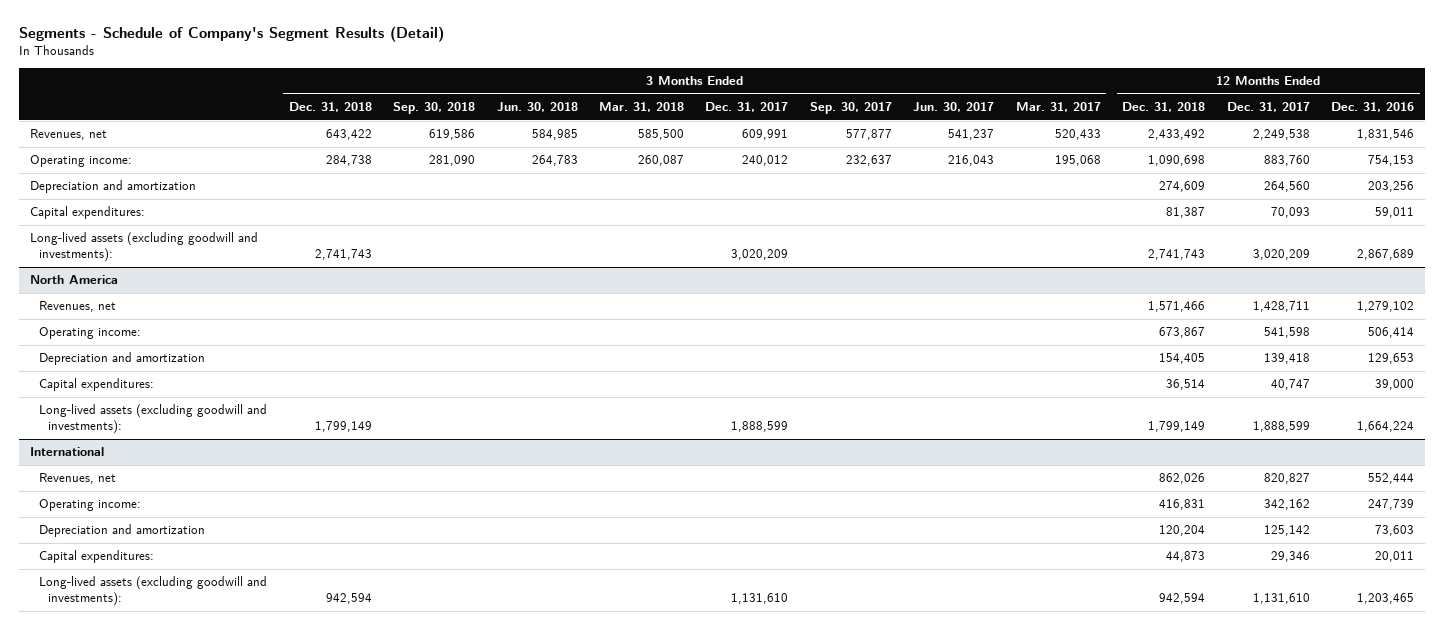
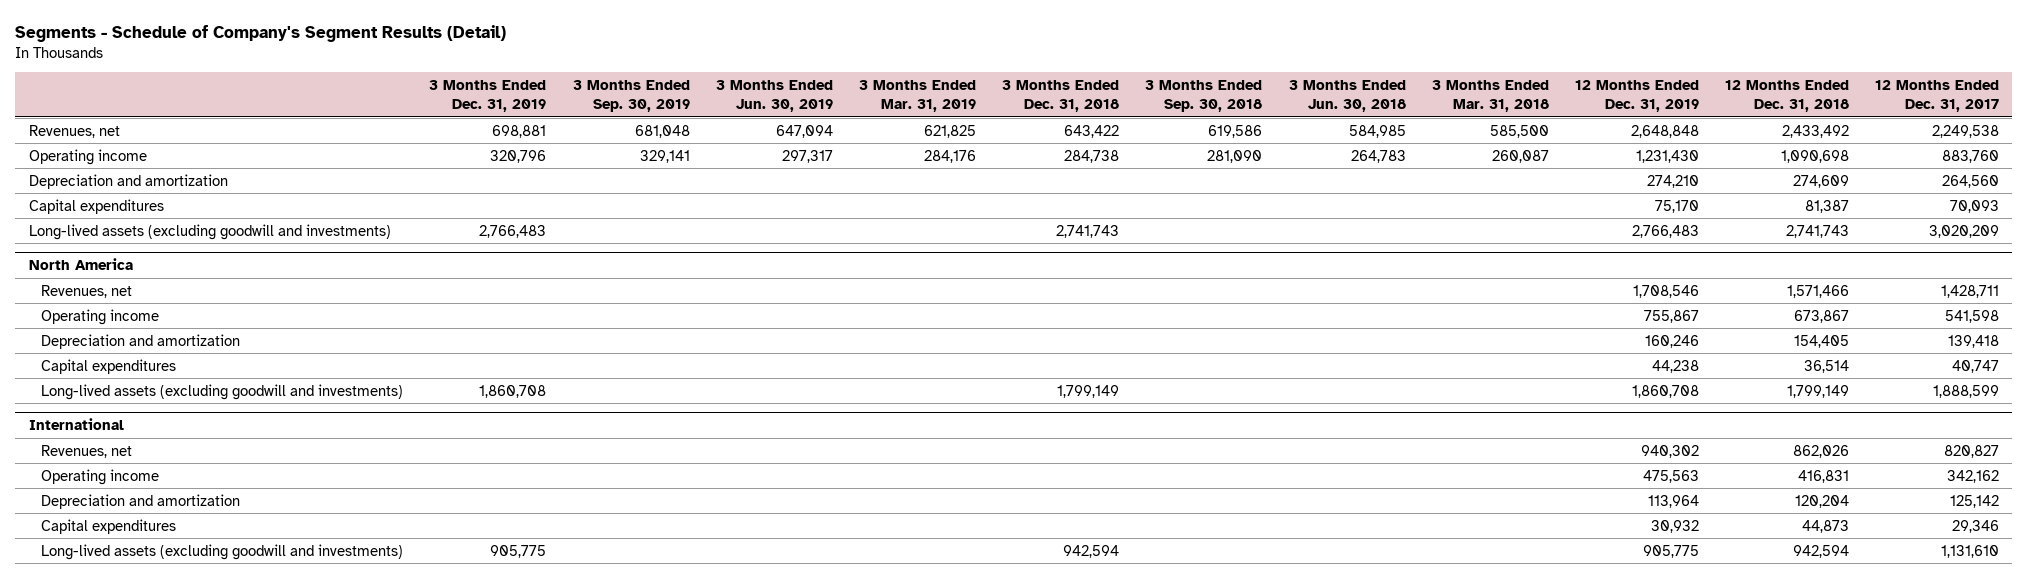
[705,102,789,113] Dec. 31, 2017 -> none
[809,102,892,115] Sep. 30, 2017 -> none
[913,102,995,113] Jun. 30, 2017 -> none
[1015,102,1101,113] Mar. 31, 2017 -> none
[1331,102,1415,113] Dec. 31, 2016 -> none
none -> [429,80,547,112] 3 Months Ended Dec. 31, 2019
none -> [572,80,690,112] 3 Months Ended Sep. 30, 2019
none -> [715,80,833,112] 3 Months Ended Jun. 30, 2019
none -> [858,80,976,112] 3 Months Ended Mar. 31, 2019
none -> [1574,80,1699,112] 12 Months Ended Dec. 31, 2019
[29,155,132,168] Operating income: -> [28,148,147,165] Operating income
[29,206,145,220] Capital expenditures: -> [28,198,164,214] Capital expenditures
[29,232,258,263] Long-lived assets (excluding goodwill and investments): -> [28,223,391,240] Long-lived assets (excluding goodwill and investments)
[39,327,142,340] Operating income: -> [41,308,160,325] Operating income
[39,378,155,392] Capital expenditures: -> [41,358,177,374] Capital expenditures
[39,404,268,435] Long-lived assets (excluding goodwill and investments): -> [41,383,404,400] Long-lived assets (excluding goodwill and investments)
[39,499,142,512] Operating income: -> [41,468,160,485] Operating income
[39,550,155,564] Capital expenditures: -> [41,518,177,534] Capital expenditures
[39,576,268,607] Long-lived assets (excluding goodwill and investments): -> [41,543,404,560] Long-lived assets (excluding goodwill and investments)

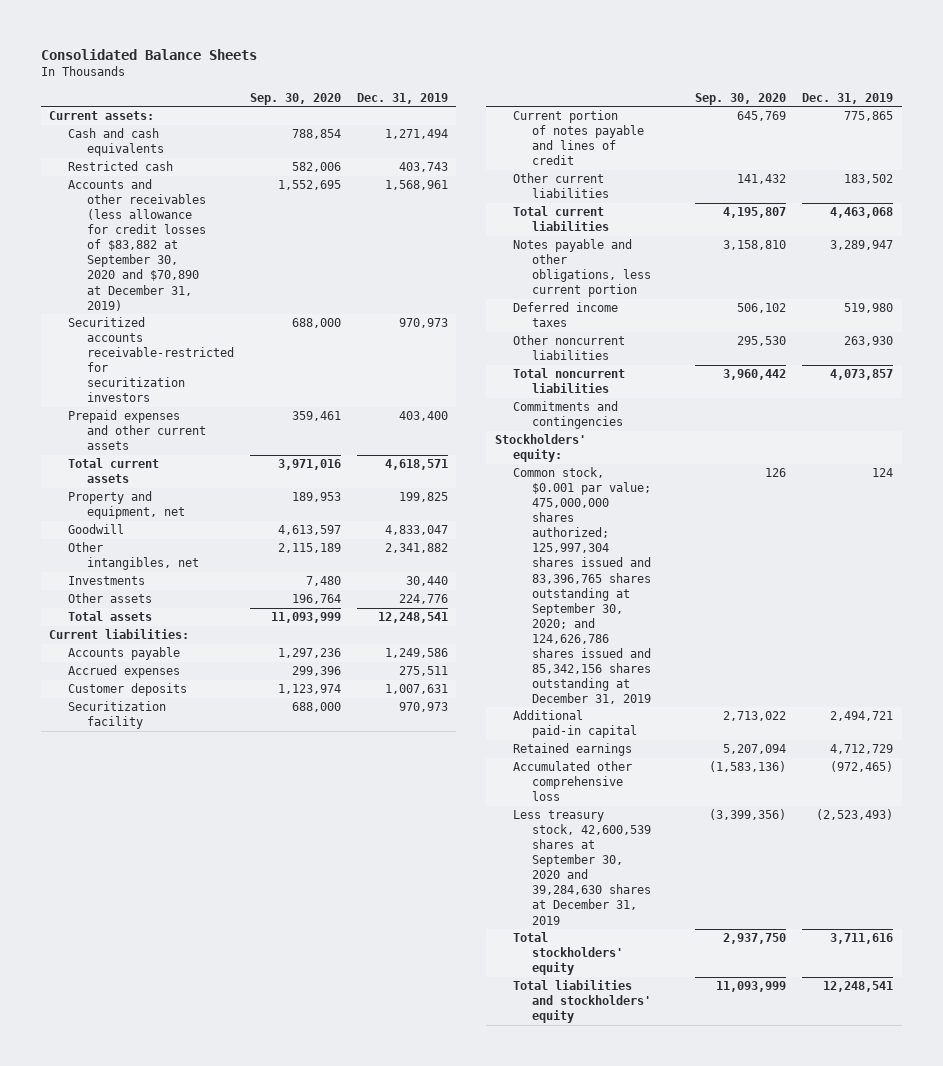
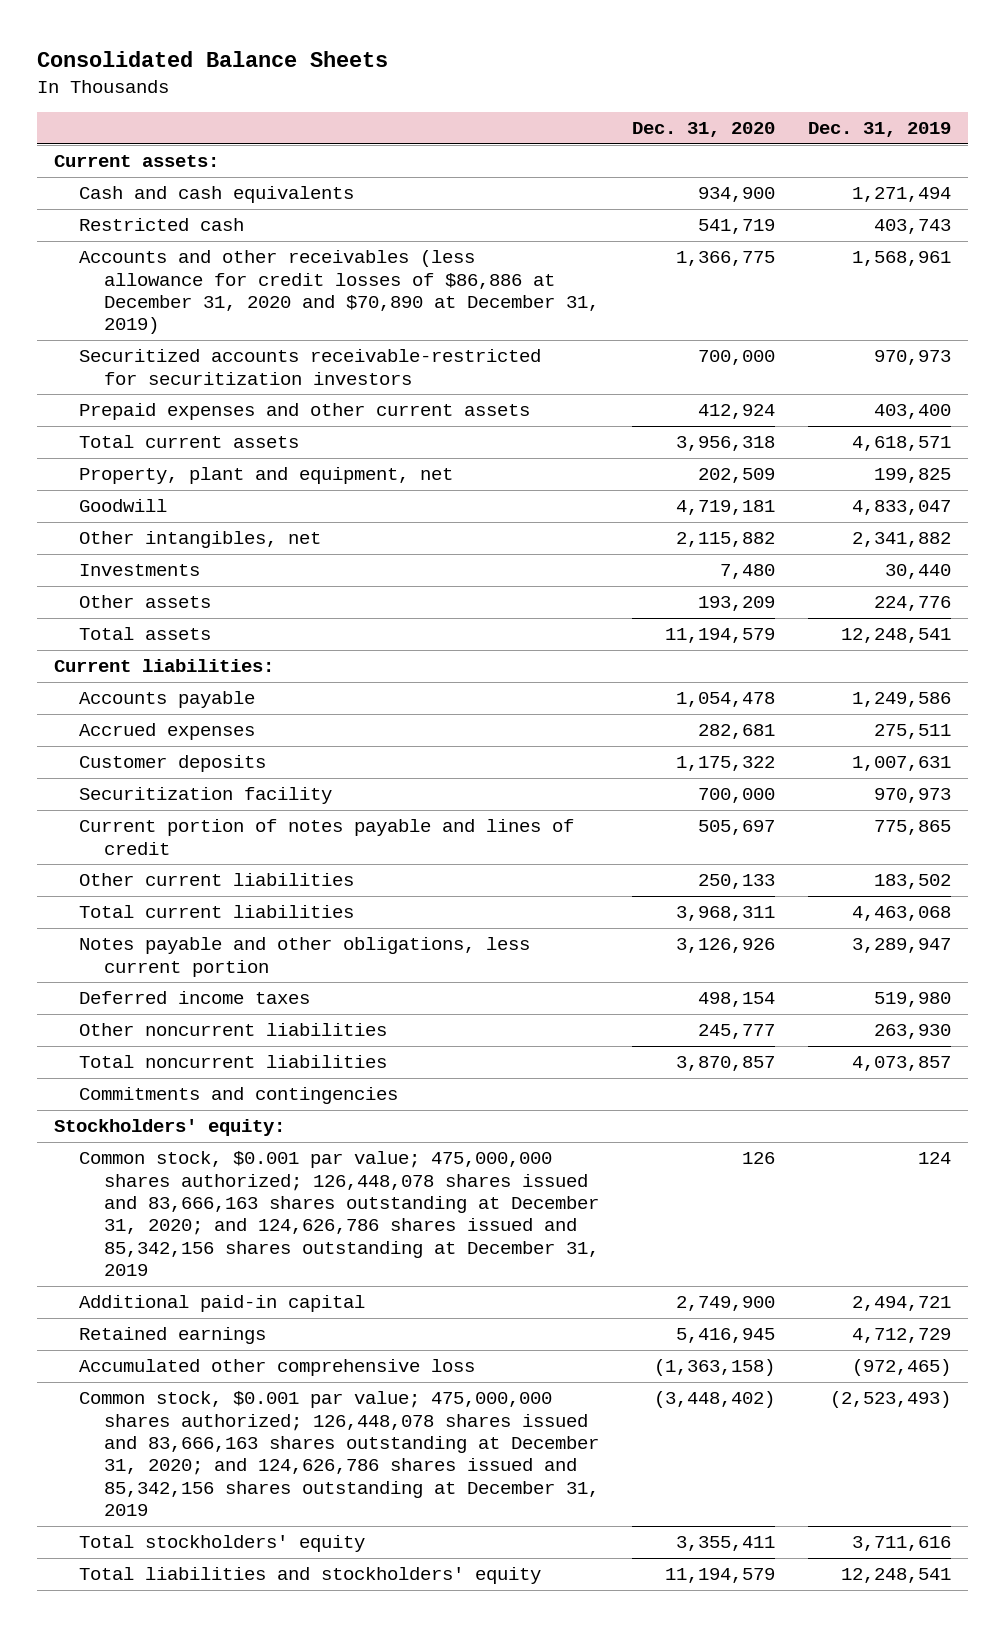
[250,92,342,105] Sep. 30, 2020 -> none
none -> [632,122,776,138] Dec. 31, 2020
[68,179,206,311] Accounts and other receivables (less allowance for credit losses of $83,882 at September 30, 2020 and $70,890 at December 31, 2019) -> [78,250,599,335] Accounts and other receivables (less allowance for credit losses of $86,886 at December 31, 2020 and $70,890 at December 31, 2019)
[68,491,185,520] Property and equipment, net -> [78,467,453,485] Property, plant and equipment, net
[513,467,652,704] Common stock, $0.001 par value; 475,000,000 shares authorized; 125,997,304 shares issued and 83,396,765 shares outstanding at September 30, 2020; and 124,626,786 shares issued and 85,342,156 shares outstanding at December 31, 2019 -> [78,1151,599,1276] Common stock, $0.001 par value; 475,000,000 shares authorized; 126,448,078 shares issued and 83,666,163 shares outstanding at December 31, 2020; and 124,626,786 shares issued and 85,342,156 shares outstanding at December 31, 2019
[513,810,652,925] Less treasury stock, 42,600,539 shares at September 30, 2020 and 39,284,630 shares at December 31, 2019 -> [78,1391,599,1516] Common stock, $0.001 par value; 475,000,000 shares authorized; 126,448,078 shares issued and 83,666,163 shares outstanding at December 31, 2020; and 124,626,786 shares issued and 85,342,156 shares outstanding at December 31, 2019

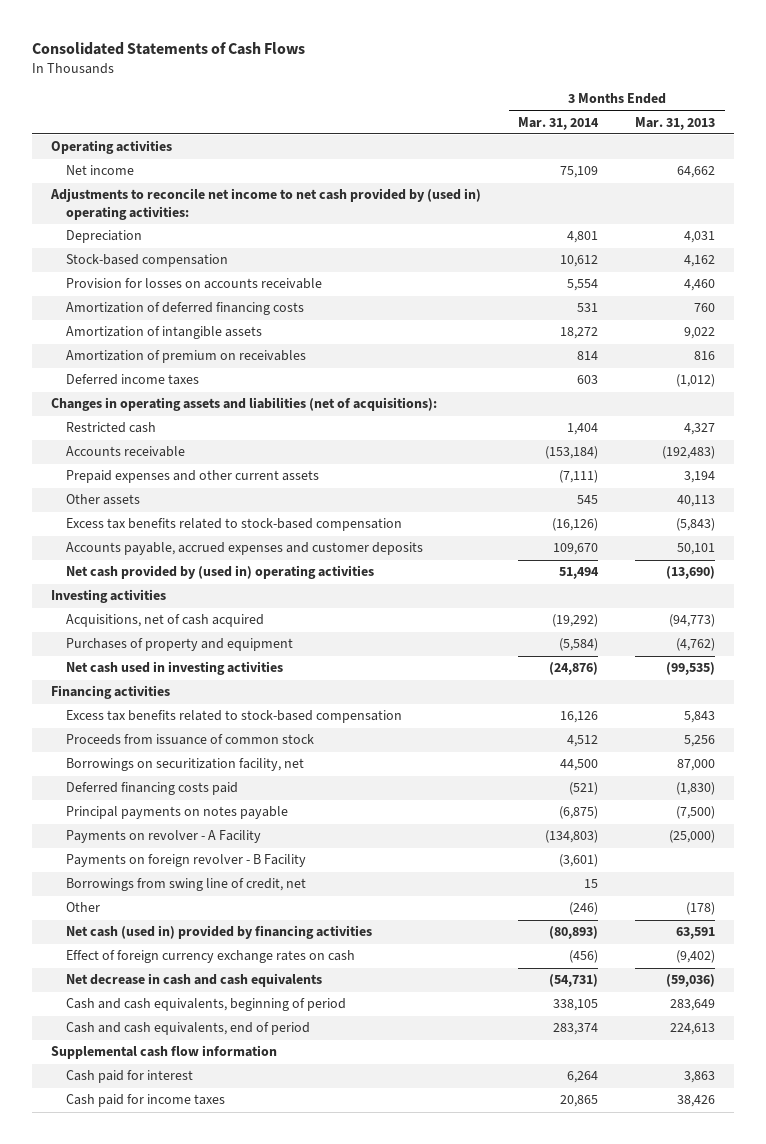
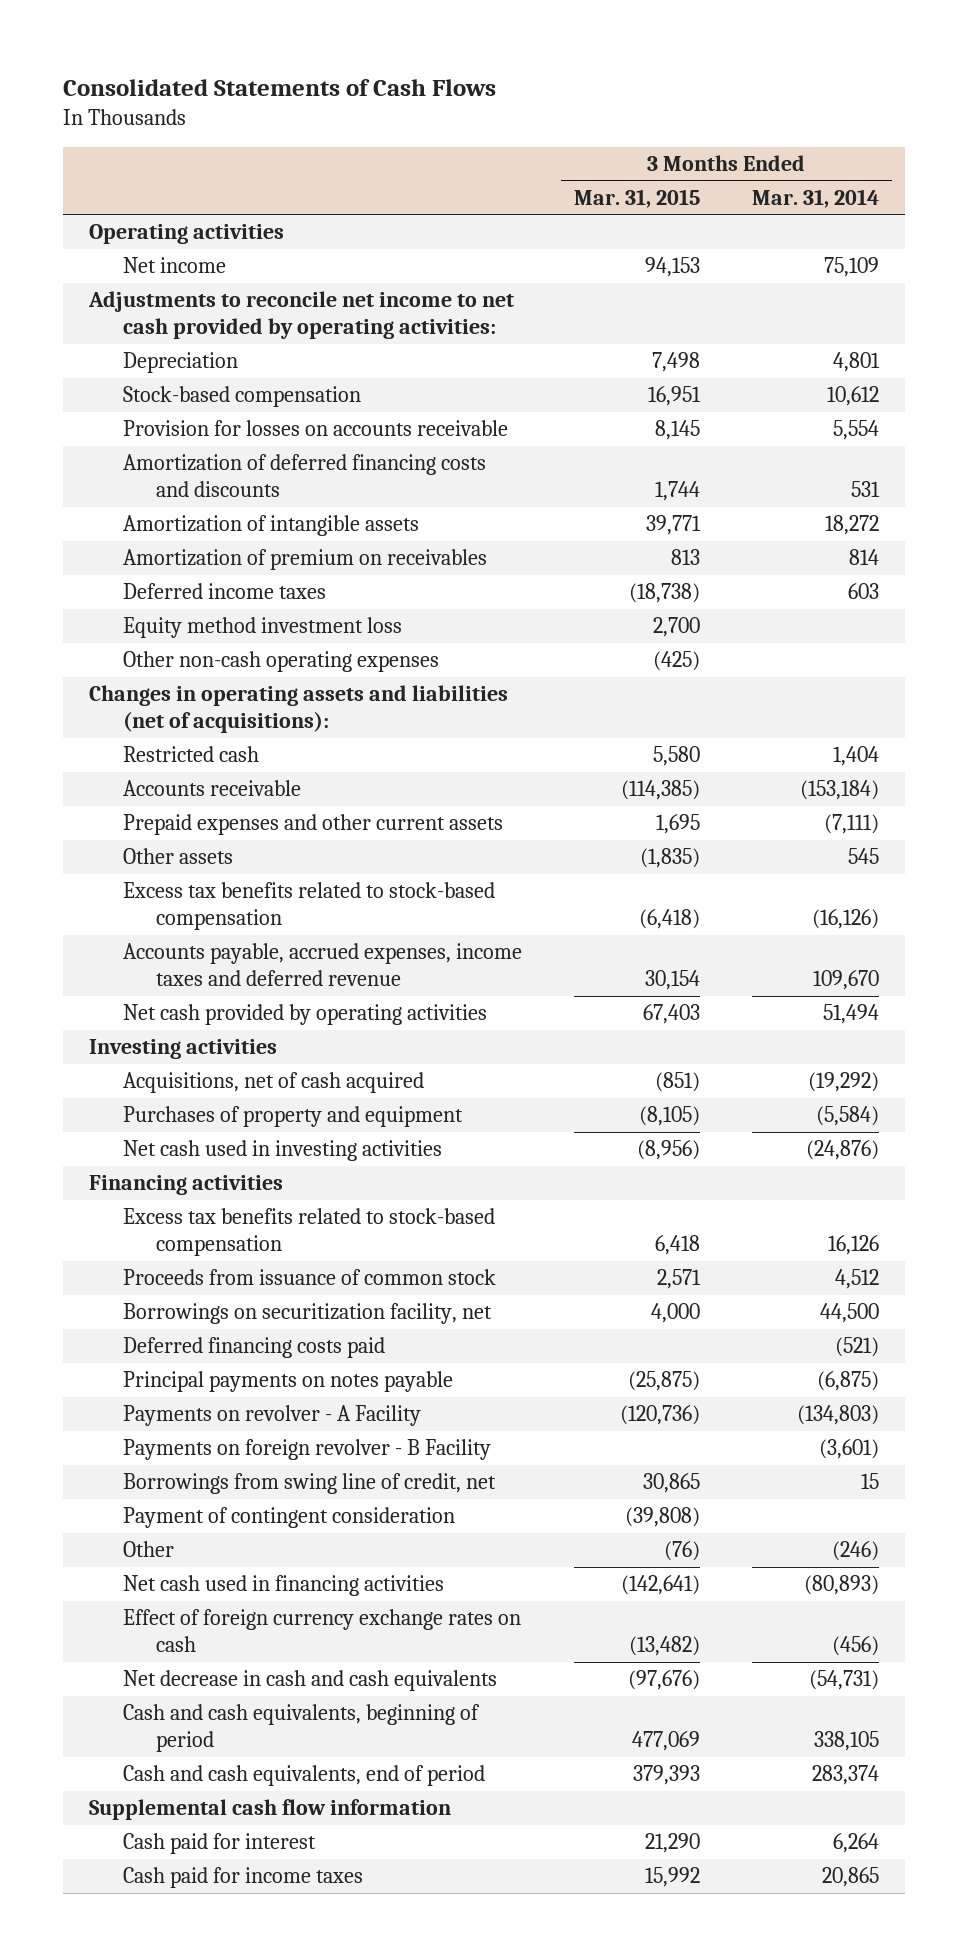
[635,116,716,130] Mar. 31, 2013 -> none
none -> [573,188,700,208] Mar. 31, 2015
[50,188,482,220] Adjustments to reconcile net income to net cash provided by (used in) operating activities: -> [88,291,515,340] Adjustments to reconcile net income to net cash provided by operating activities:
[66,302,305,316] Amortization of deferred financing costs -> [122,454,486,498] Amortization of deferred financing costs and discounts
none -> [122,617,402,639] Equity method investment loss
none -> [122,651,439,673] Other non-cash operating expenses
[66,542,424,556] Accounts payable, accrued expenses and customer deposits -> [122,943,522,987] Accounts payable, accrued expenses, income taxes and deferred revenue
[66,565,375,580] Net cash provided by (used in) operating activities -> [122,1004,487,1026] Net cash provided by operating activities
none -> [122,1507,455,1529] Payment of contingent consideration
[66,925,373,940] Net cash (used in) provided by financing activities -> [122,1575,444,1597] Net cash used in financing activities

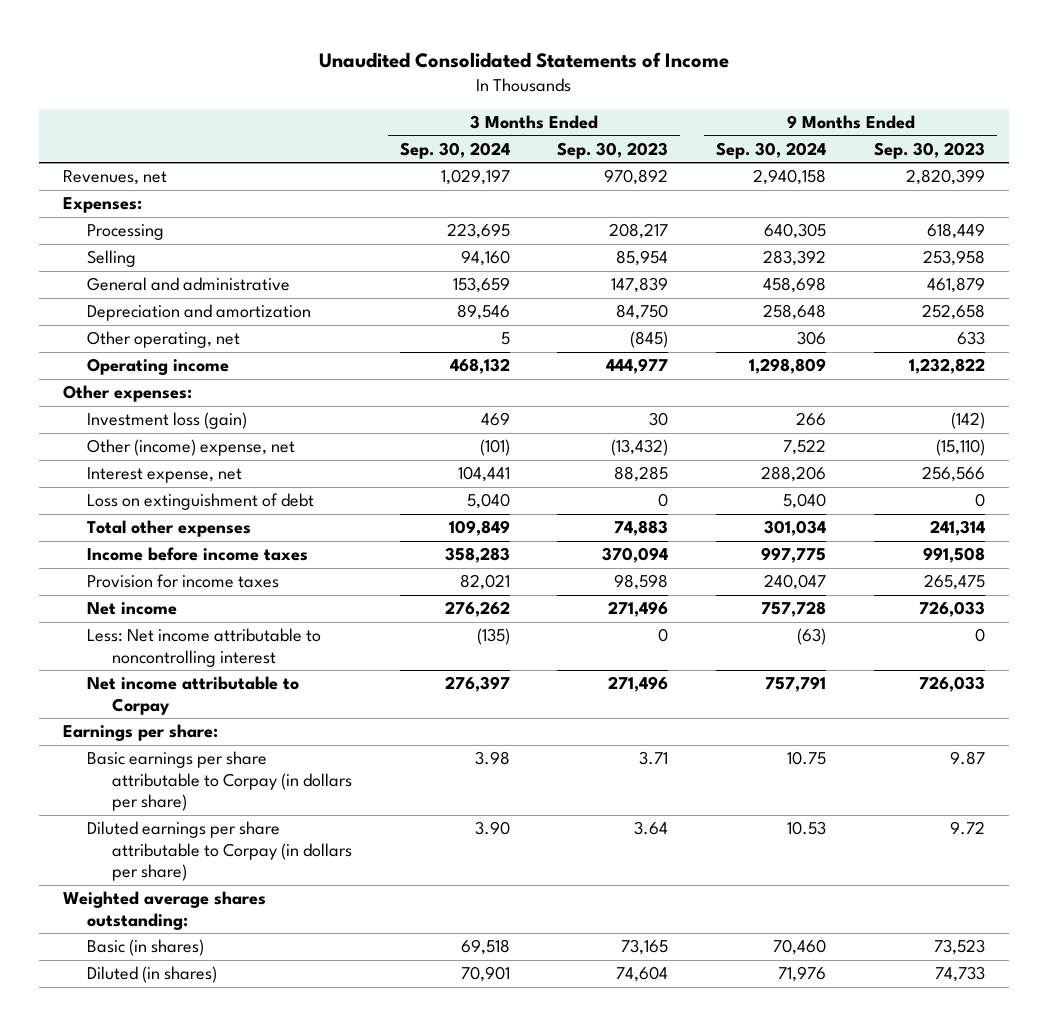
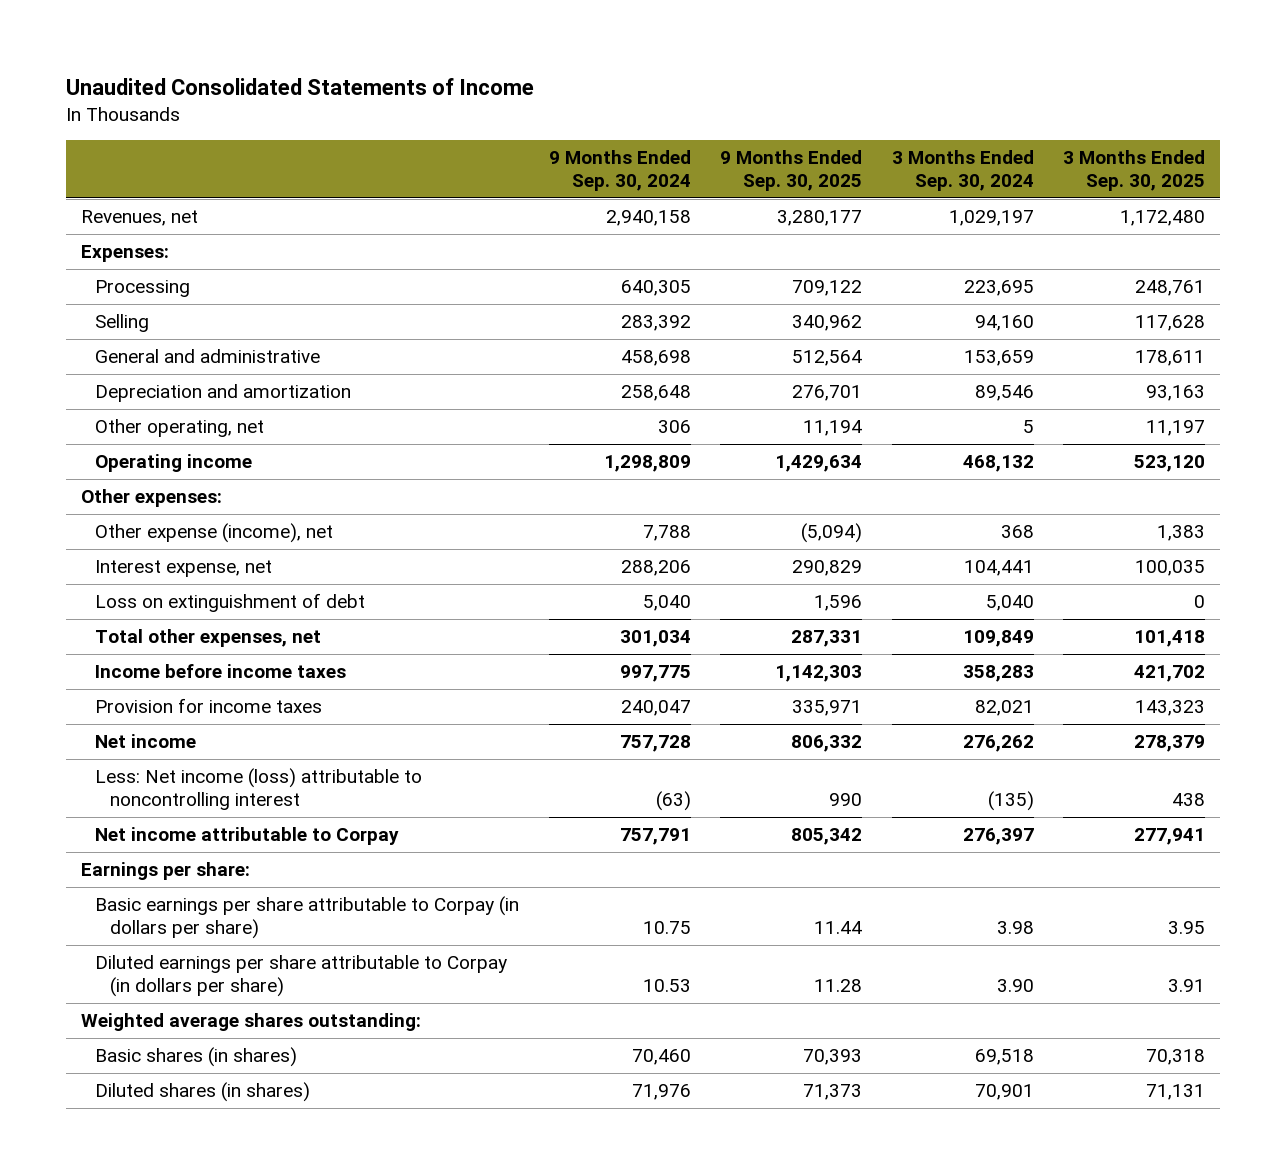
[557,141,669,159] Sep. 30, 2023 -> none
[873,141,985,159] Sep. 30, 2023 -> none
none -> [720,150,863,192] 9 Months Ended Sep. 30, 2025
none -> [1063,150,1206,192] 3 Months Ended Sep. 30, 2025
[87,412,248,430] Investment loss (gain) -> none
[87,439,296,457] Other (income) expense, net -> [95,523,334,544] Other expense (income), net
[479,439,510,457] (101) -> [1000,525,1034,539] 368
[783,439,827,456] 7,522 -> [642,525,691,542] 7,788
[87,520,252,538] Total other expenses -> [95,629,322,648] Total other expenses, net
[87,628,322,667] Less: Net income attributable to noncontrolling interest -> [95,768,423,811] Less: Net income (loss) attributable to noncontrolling interest
[87,939,205,957] Basic (in shares) -> [95,1047,298,1068] Basic shares (in shares)
[87,966,218,984] Diluted (in shares) -> [95,1082,311,1103] Diluted shares (in shares)

